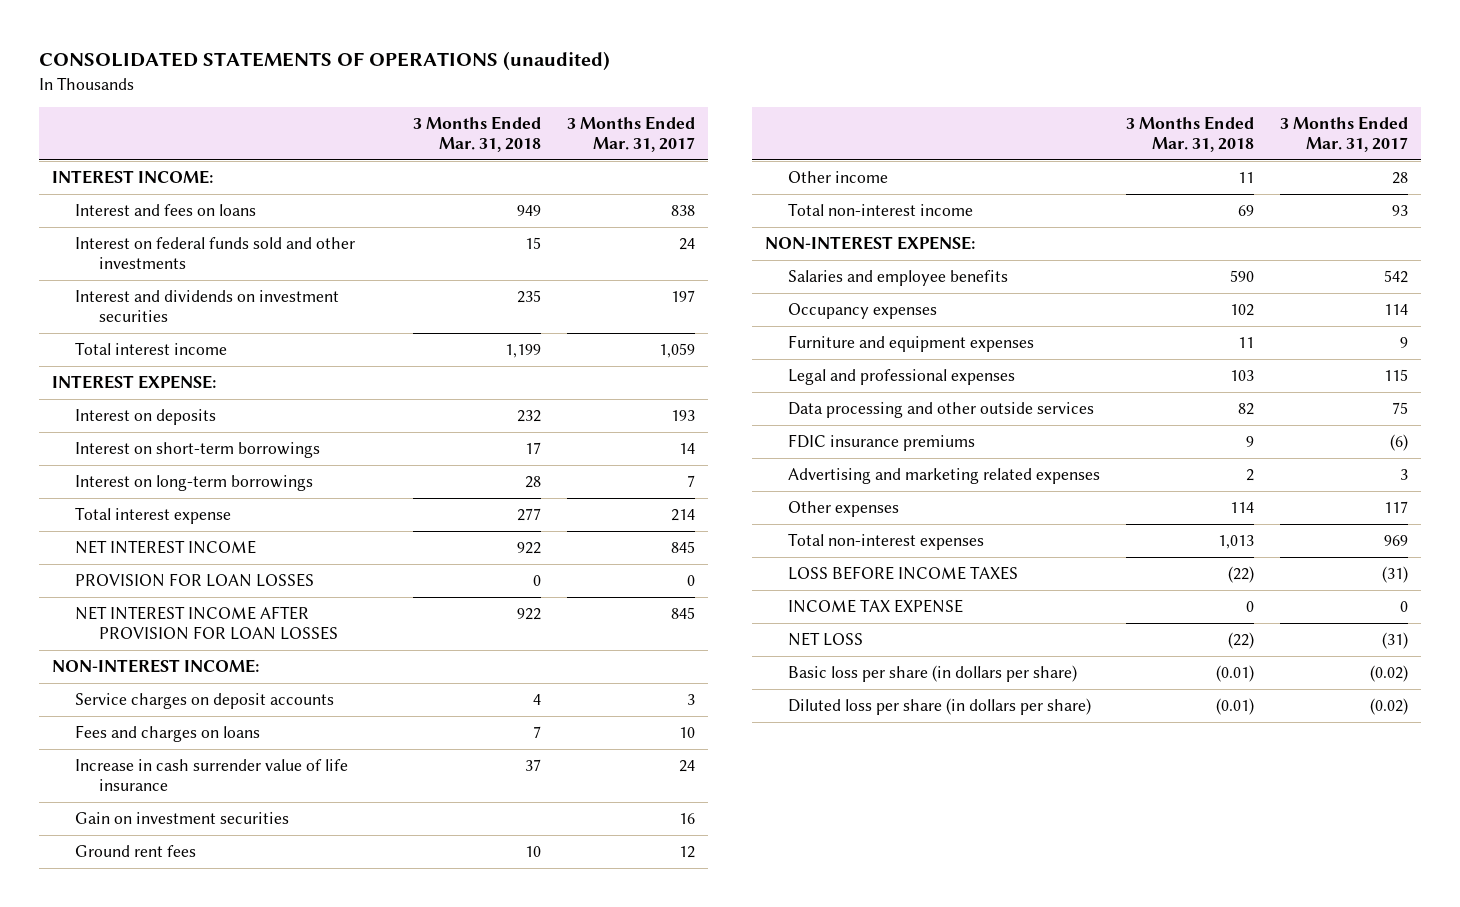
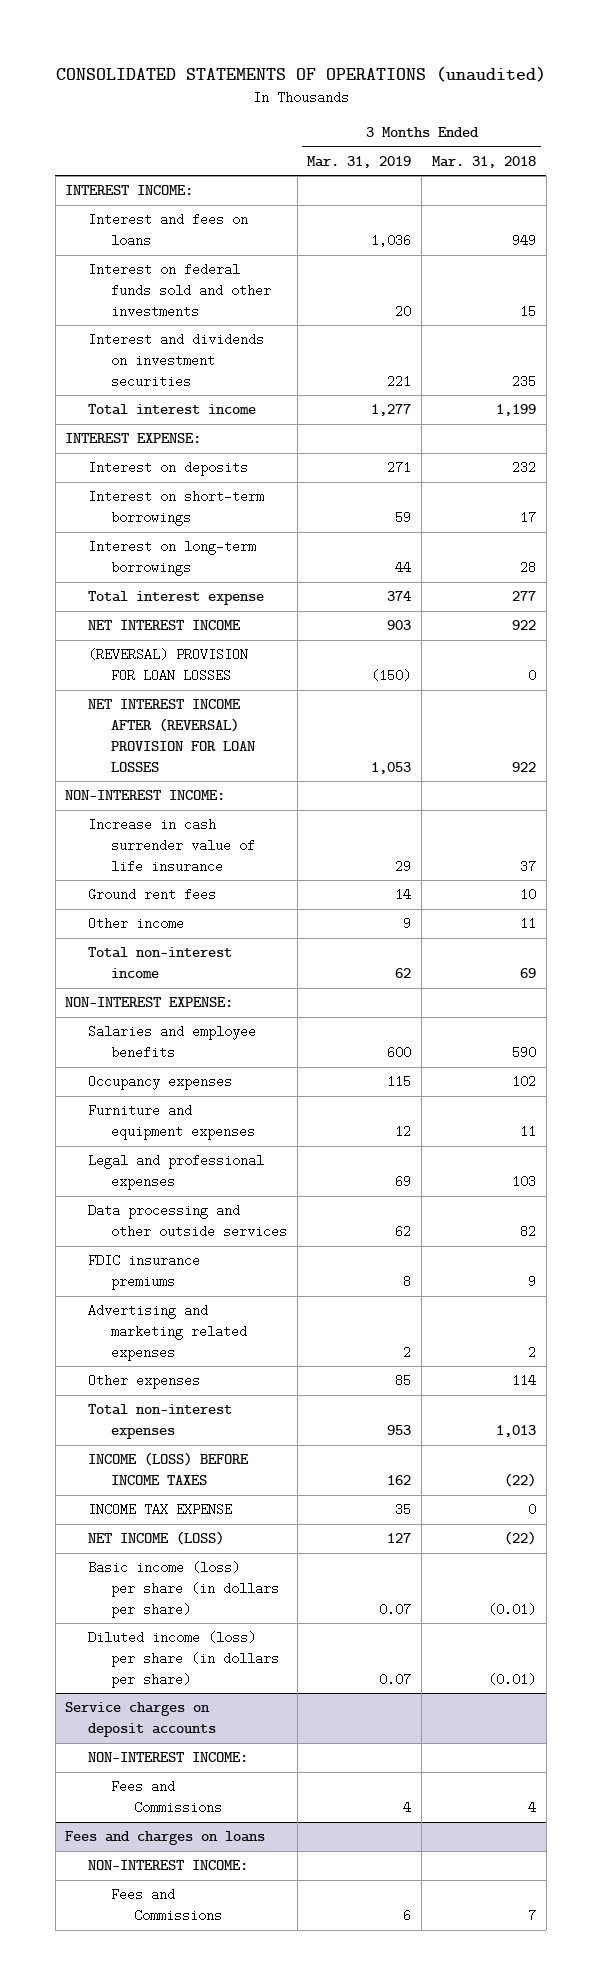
[567,115,696,153] 3 Months Ended Mar. 31, 2017 -> none
none -> [307,155,412,168] Mar. 31, 2019
[75,572,315,587] PROVISION FOR LOAN LOSSES -> [88,648,249,683] (REVERSAL) PROVISION FOR LOAN LOSSES
[75,605,338,641] NET INTEREST INCOME AFTER PROVISION FOR LOAN LOSSES -> [88,699,256,773] NET INTEREST INCOME AFTER (REVERSAL) PROVISION FOR LOAN LOSSES
[75,692,335,709] Service charges on deposit accounts -> none
[75,724,261,742] Fees and charges on loans -> none
[75,811,290,824] Gain on investment securities -> none
[787,565,1018,580] LOSS BEFORE INCOME TAXES -> [88,1452,250,1486] INCOME (LOSS) BEFORE INCOME TAXES
[787,631,863,646] NET LOSS -> [88,1531,225,1546] NET INCOME (LOSS)
[787,664,1077,682] Basic loss per share (in dollars per share) -> [88,1561,279,1619] Basic income (loss) per share (in dollars per share)
[787,697,1091,715] Diluted loss per share (in dollars per share) -> [88,1631,279,1689] Diluted income (loss) per share (in dollars per share)
none -> [65,1702,217,1738] Service charges on deposit accounts
none -> [88,1752,249,1763] NON-INTEREST INCOME:
none -> [110,1780,222,1815] Fees and Commissions
none -> [65,1831,266,1846] Fees and charges on loans
none -> [88,1860,249,1871] NON-INTEREST INCOME:
none -> [110,1888,222,1923] Fees and Commissions

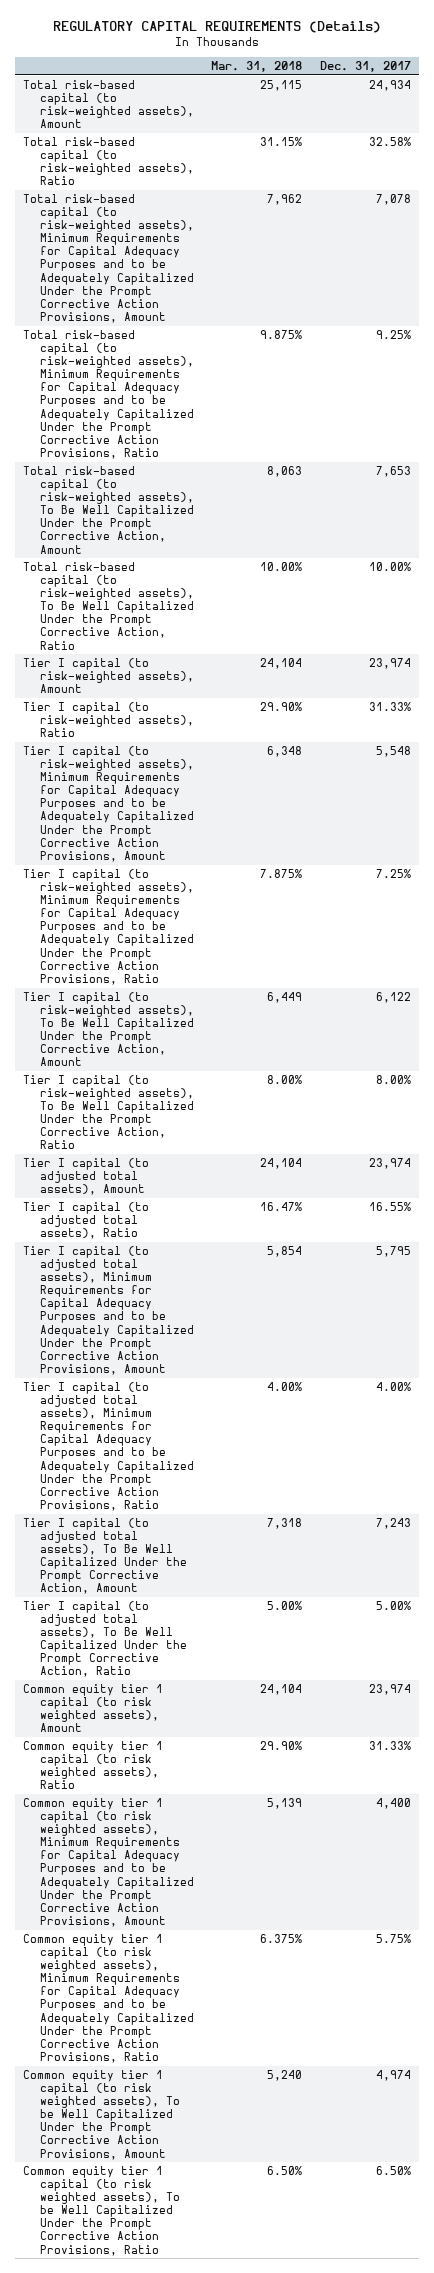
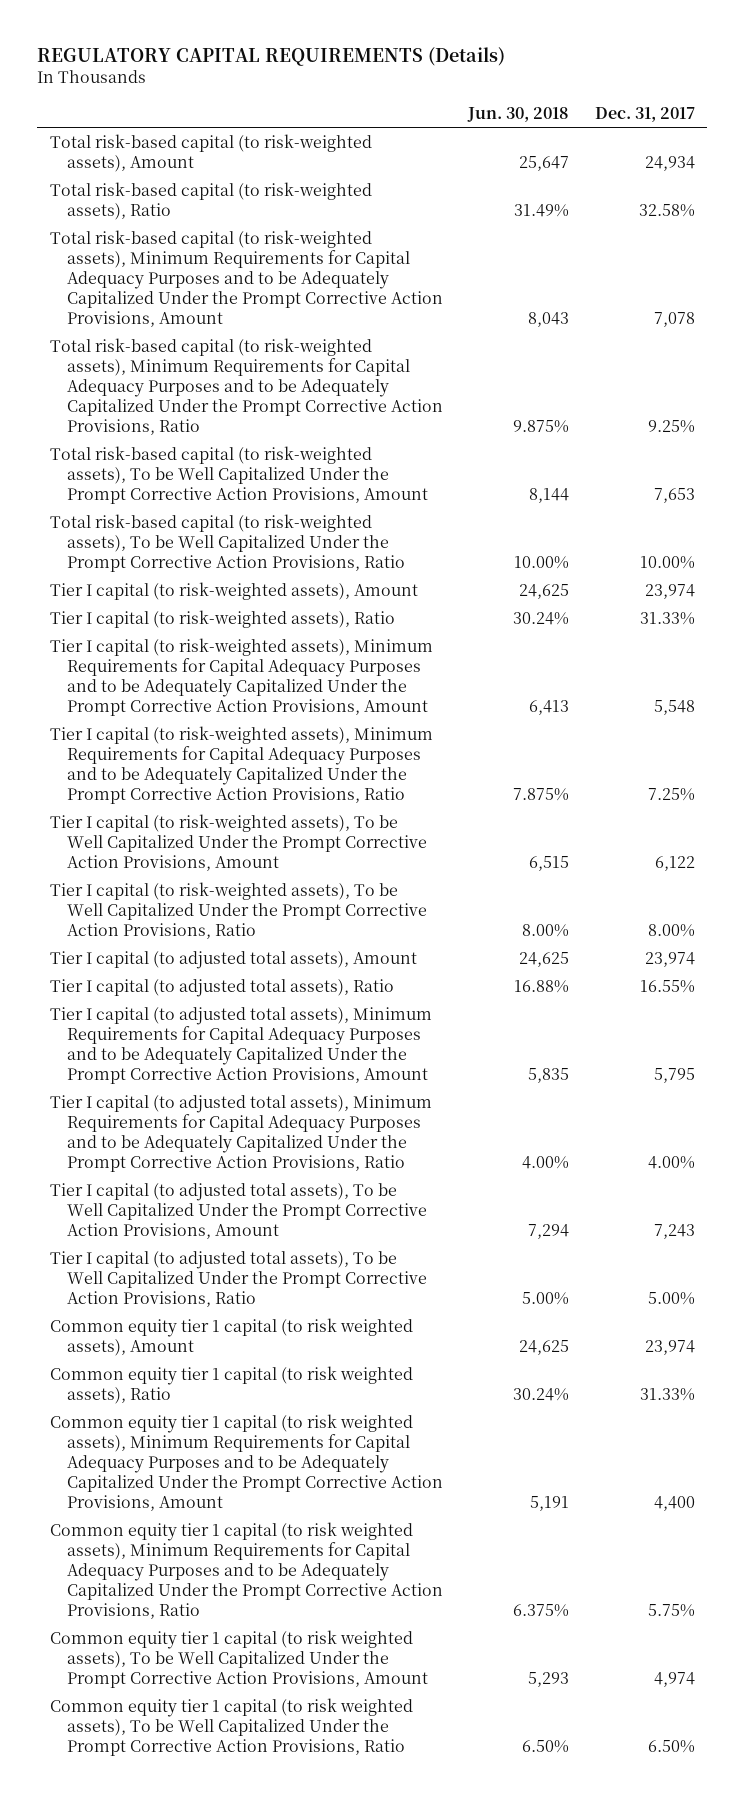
[211,60,303,72] Mar. 31, 2018 -> none
none -> [467,106,570,122] Jun. 30, 2018
[23,466,195,554] Total risk-based capital (to risk-weighted assets), To Be Well Capitalized Under the Prompt Corrective Action, Amount -> [49,445,428,504] Total risk-based capital (to risk-weighted assets), To be Well Capitalized Under the Prompt Corrective Action Provisions, Amount
[23,562,195,650] Total risk-based capital (to risk-weighted assets), To Be Well Capitalized Under the Prompt Corrective Action, Ratio -> [49,513,405,572] Total risk-based capital (to risk-weighted assets), To be Well Capitalized Under the Prompt Corrective Action Provisions, Ratio
[23,992,195,1067] Tier I capital (to risk-weighted assets), To Be Well Capitalized Under the Prompt Corrective Action, Amount -> [49,813,427,871] Tier I capital (to risk-weighted assets), To be Well Capitalized Under the Prompt Corrective Action Provisions, Amount
[23,1075,195,1150] Tier I capital (to risk-weighted assets), To Be Well Capitalized Under the Prompt Corrective Action, Ratio -> [49,881,427,939] Tier I capital (to risk-weighted assets), To be Well Capitalized Under the Prompt Corrective Action Provisions, Ratio
[23,1518,188,1595] Tier I capital (to adjusted total assets), To Be Well Capitalized Under the Prompt Corrective Action, Amount -> [49,1182,427,1239] Tier I capital (to adjusted total assets), To be Well Capitalized Under the Prompt Corrective Action Provisions, Amount
[23,1601,188,1678] Tier I capital (to adjusted total assets), To Be Well Capitalized Under the Prompt Corrective Action, Ratio -> [49,1250,427,1307] Tier I capital (to adjusted total assets), To be Well Capitalized Under the Prompt Corrective Action Provisions, Ratio

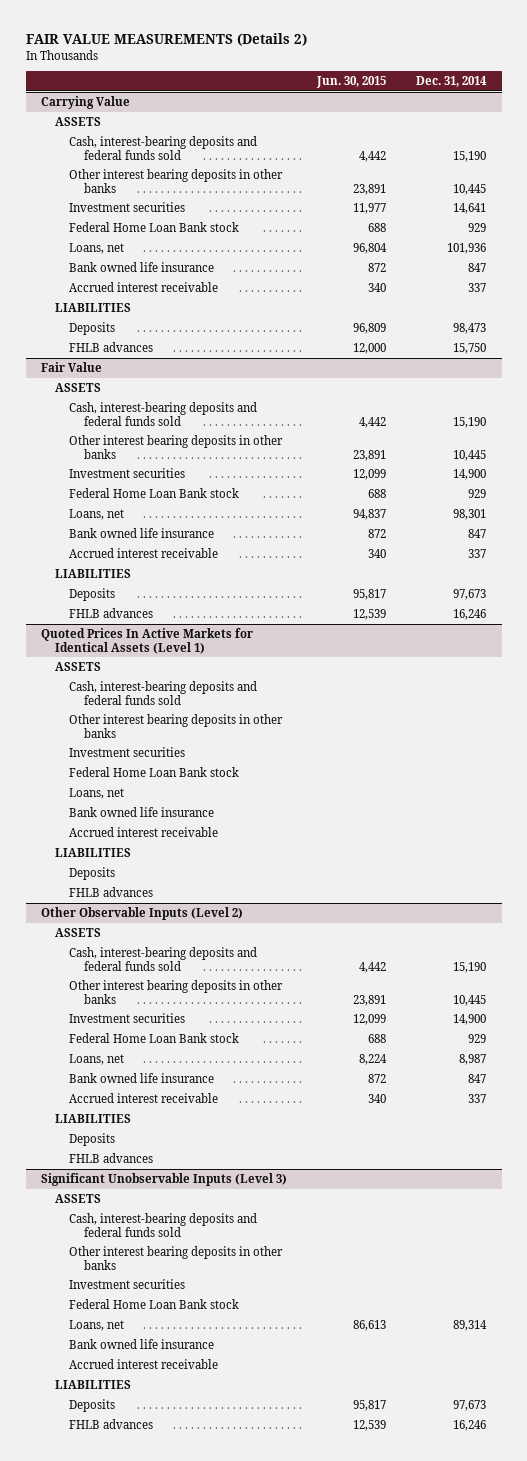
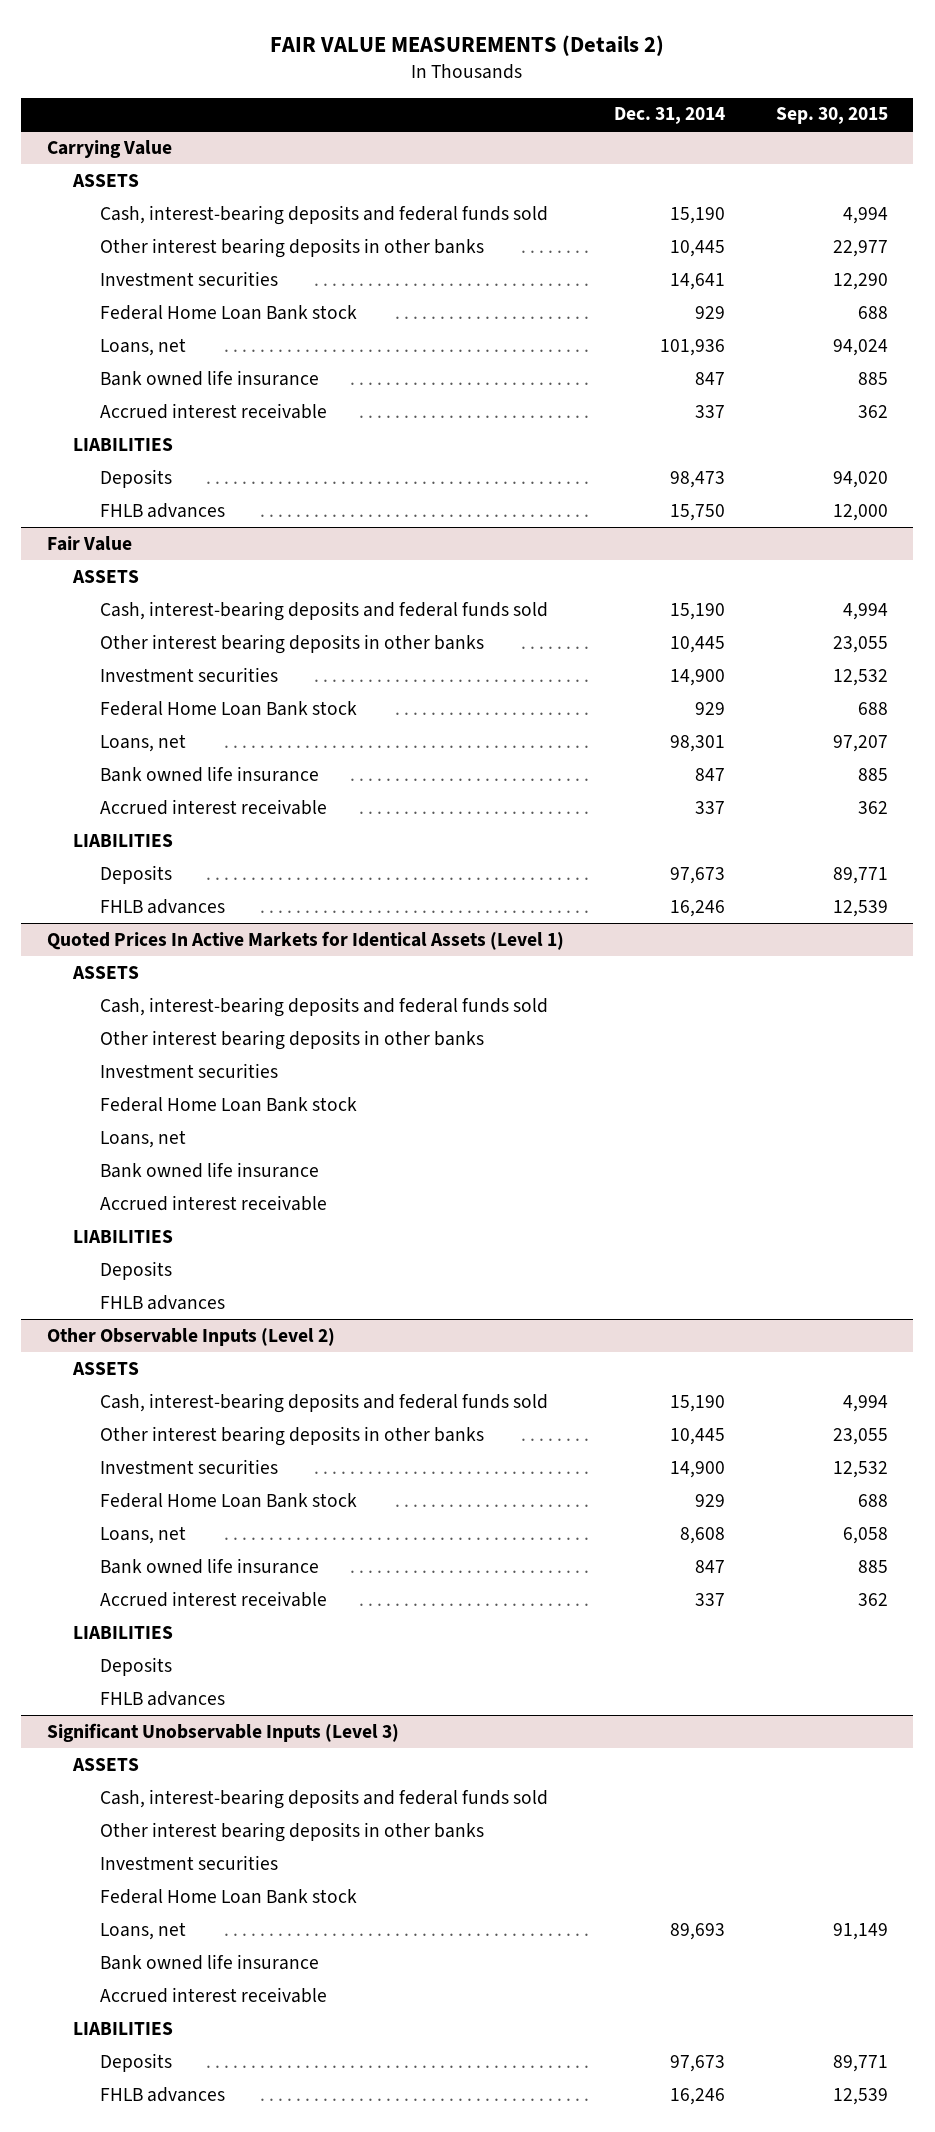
[316,76,387,89] Jun. 30, 2015 -> none
none -> [776,107,889,125] Sep. 30, 2015
[459,1054,487,1066] 8,987 -> [680,1526,726,1544] 8,608
[453,1320,488,1332] 89,314 -> [670,1922,726,1940] 89,693

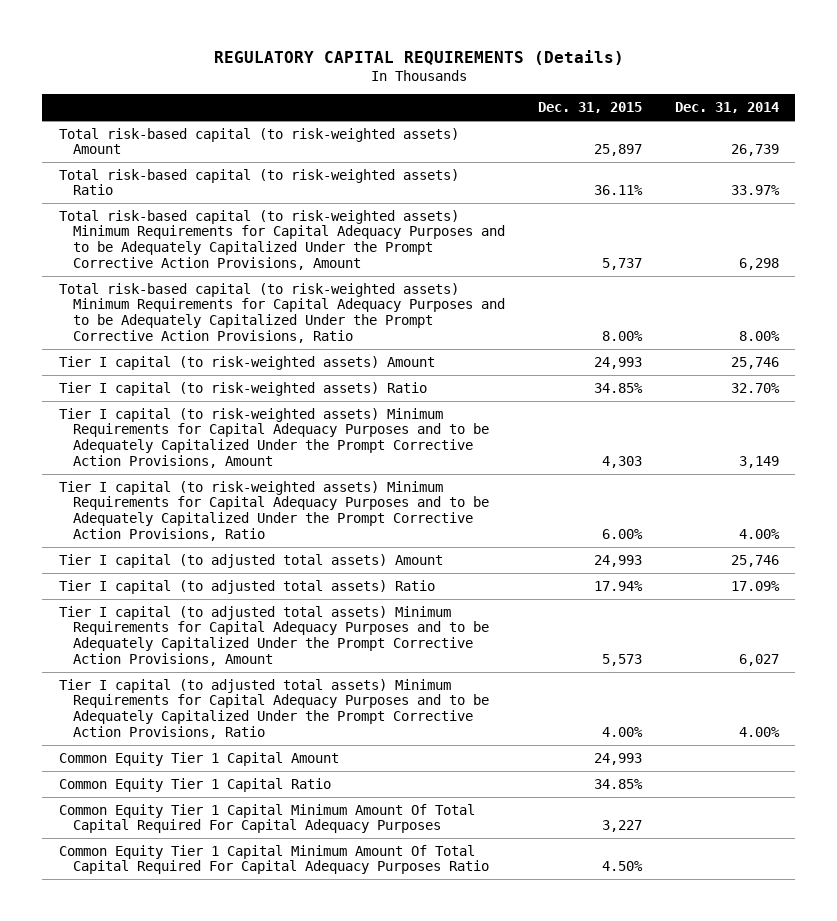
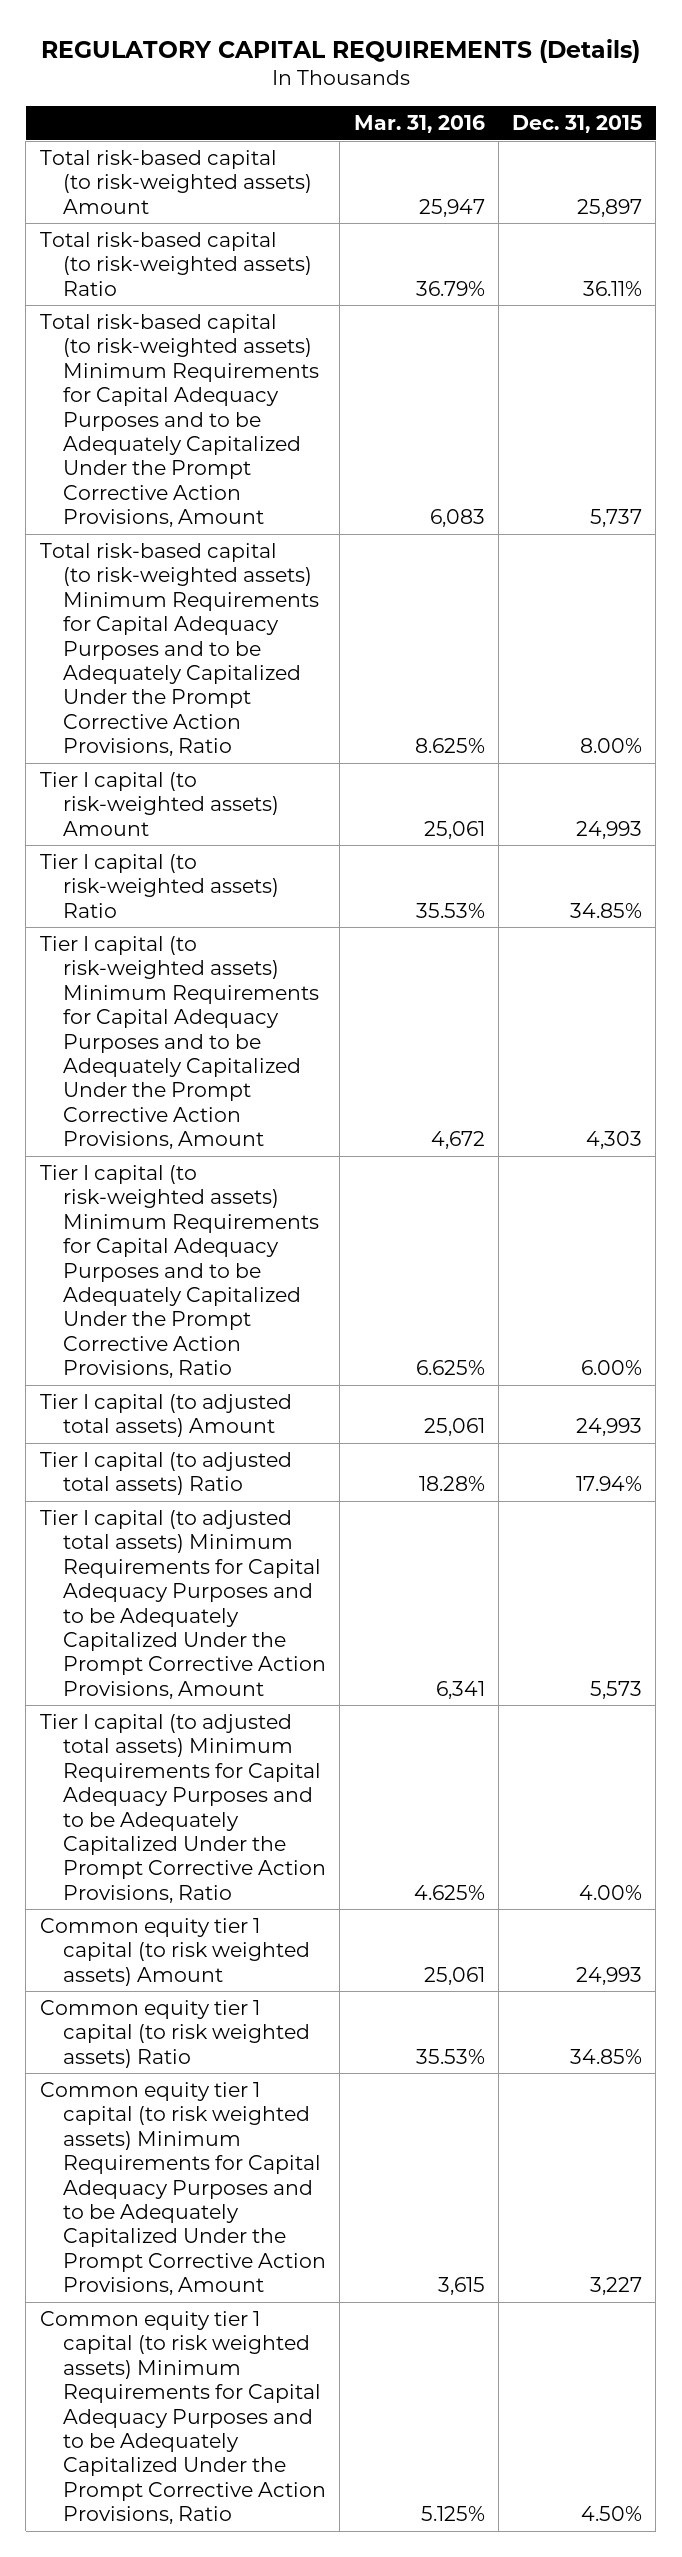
[674,102,779,114] Dec. 31, 2014 -> none
none -> [353,114,485,133] Mar. 31, 2016
[58,751,339,766] Common Equity Tier 1 Capital Amount -> [39,1917,310,1986] Common equity tier 1 capital (to risk weighted assets) Amount
[58,777,331,792] Common Equity Tier 1 Capital Ratio -> [39,1999,310,2068] Common equity tier 1 capital (to risk weighted assets) Ratio
[58,803,475,834] Common Equity Tier 1 Capital Minimum Amount Of Total Capital Required For Capital Adequacy Purposes -> [39,2081,326,2296] Common equity tier 1 capital (to risk weighted assets) Minimum Requirements for Capital Adequacy Purposes and to be Adequately Capitalized Under the Prompt Corrective Action Provisions, Amount
[58,844,490,875] Common Equity Tier 1 Capital Minimum Amount Of Total Capital Required For Capital Adequacy Purposes Ratio -> [39,2310,326,2525] Common equity tier 1 capital (to risk weighted assets) Minimum Requirements for Capital Adequacy Purposes and to be Adequately Capitalized Under the Prompt Corrective Action Provisions, Ratio

